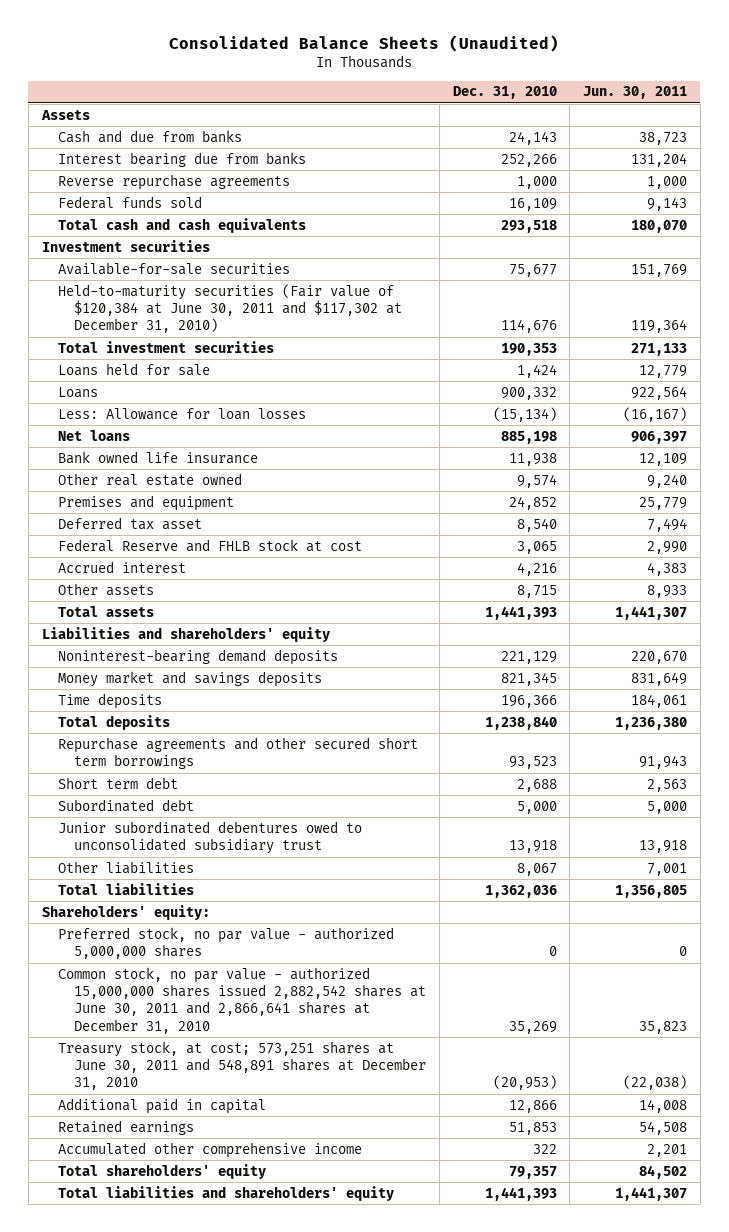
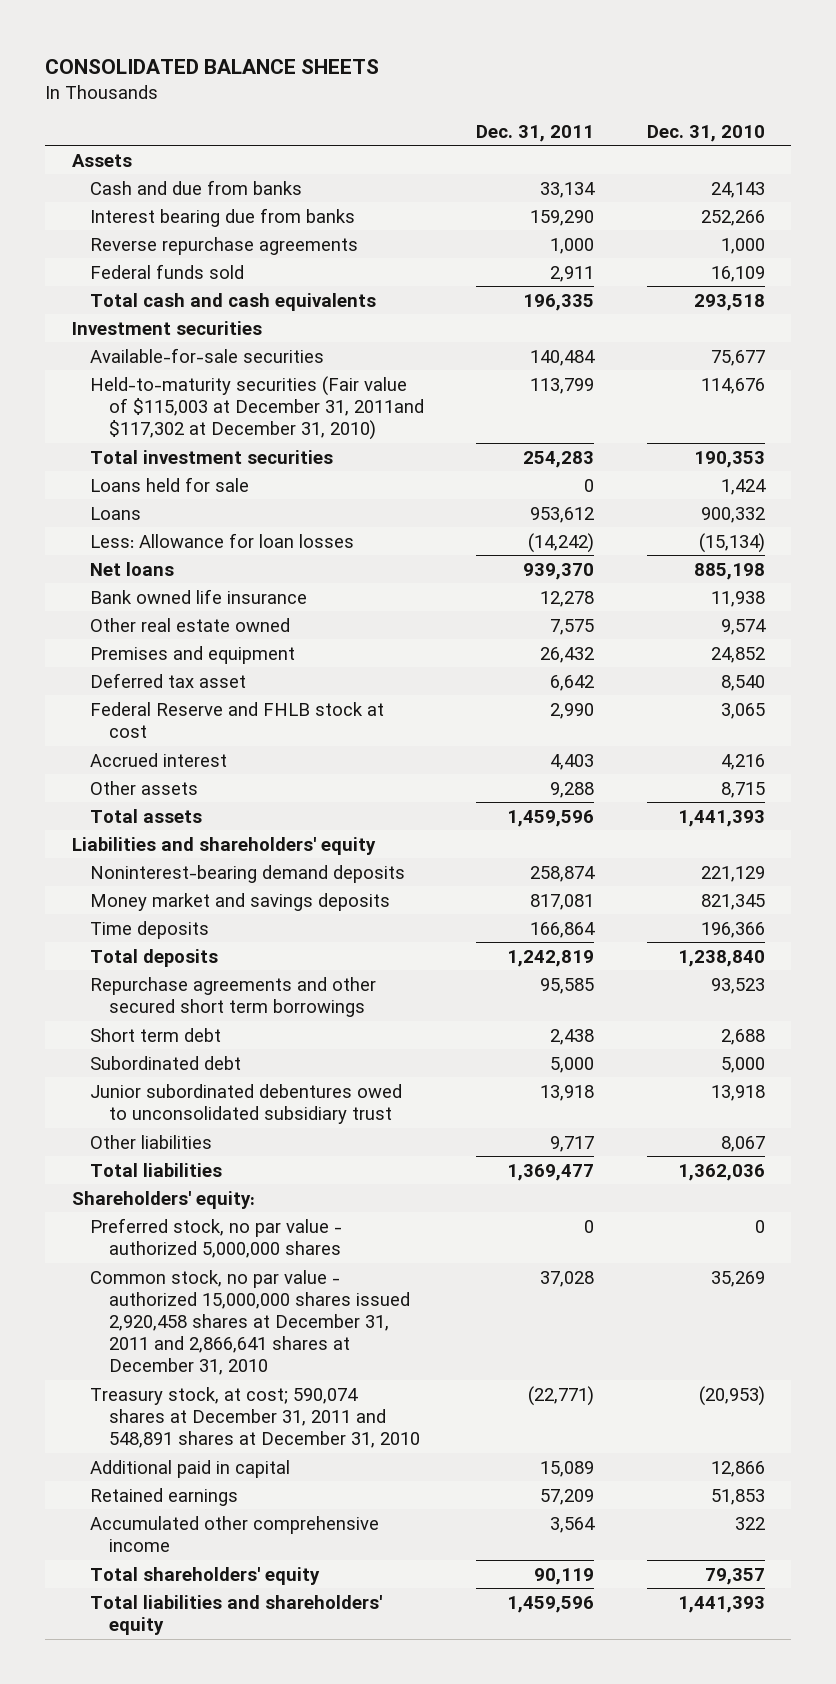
[169,35,560,53] Consolidated Balance Sheets (Unaudited) -> [45,58,380,74] CONSOLIDATED BALANCE SHEETS
[583,86,688,100] Jun. 30, 2011 -> none
none -> [476,124,595,142] Dec. 31, 2011
[57,283,402,334] Held-to-maturity securities (Fair value of $120,384 at June 30, 2011 and $117,302 at December 31, 2010) -> [90,375,424,441] Held-to-maturity securities (Fair value of $115,003 at December 31, 2011and $117,302 at December 31, 2010)
[57,966,426,1034] Common stock, no par value - authorized 15,000,000 shares issued 2,882,542 shares at June 30, 2011 and 2,866,641 shares at December 31, 2010 -> [90,1269,410,1376] Common stock, no par value - authorized 15,000,000 shares issued 2,920,458 shares at December 31, 2011 and 2,866,641 shares at December 31, 2010
[57,1040,426,1091] Treasury stock, at cost; 573,251 shares at June 30, 2011 and 548,891 shares at December 31, 2010 -> [90,1386,420,1449] Treasury stock, at cost; 590,074 shares at December 31, 2011 and 548,891 shares at December 31, 2010

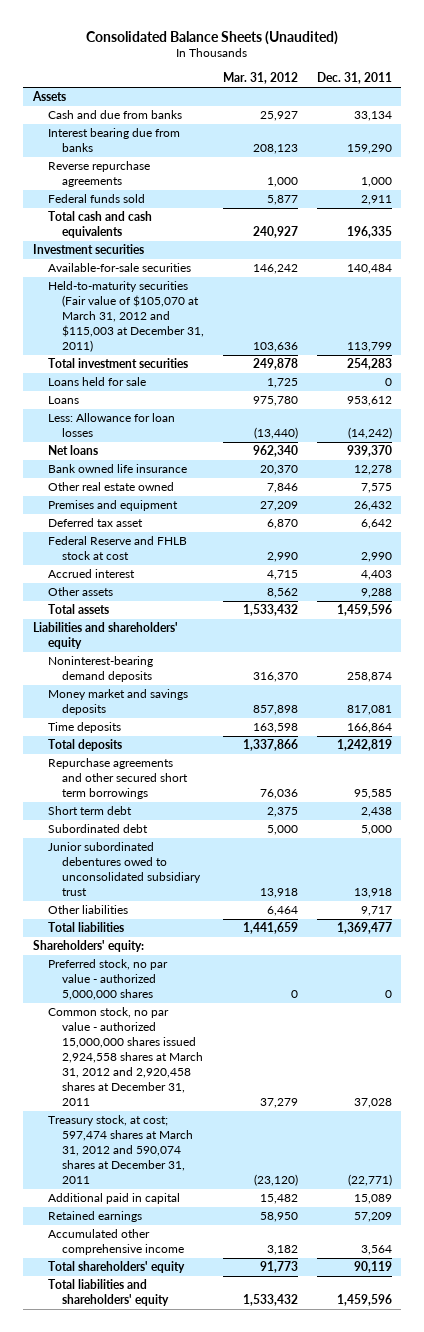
[45,58,380,74] CONSOLIDATED BALANCE SHEETS -> [86,30,339,45] Consolidated Balance Sheets (Unaudited)
[646,124,765,142] Dec. 31, 2010 -> none
none -> [223,72,299,85] Mar. 31, 2012
[90,375,424,441] Held-to-maturity securities (Fair value of $115,003 at December 31, 2011and $117,302 at December 31, 2010) -> [47,281,205,353] Held-to-maturity securities (Fair value of $105,070 at March 31, 2012 and $115,003 at December 31, 2011)
[90,1269,410,1376] Common stock, no par value - authorized 15,000,000 shares issued 2,920,458 shares at December 31, 2011 and 2,866,641 shares at December 31, 2010 -> [47,1007,204,1106] Common stock, no par value - authorized 15,000,000 shares issued 2,924,558 shares at March 31, 2012 and 2,920,458 shares at December 31, 2011
[90,1386,420,1449] Treasury stock, at cost; 590,074 shares at December 31, 2011 and 548,891 shares at December 31, 2010 -> [47,1115,194,1185] Treasury stock, at cost; 597,474 shares at March 31, 2012 and 590,074 shares at December 31, 2011

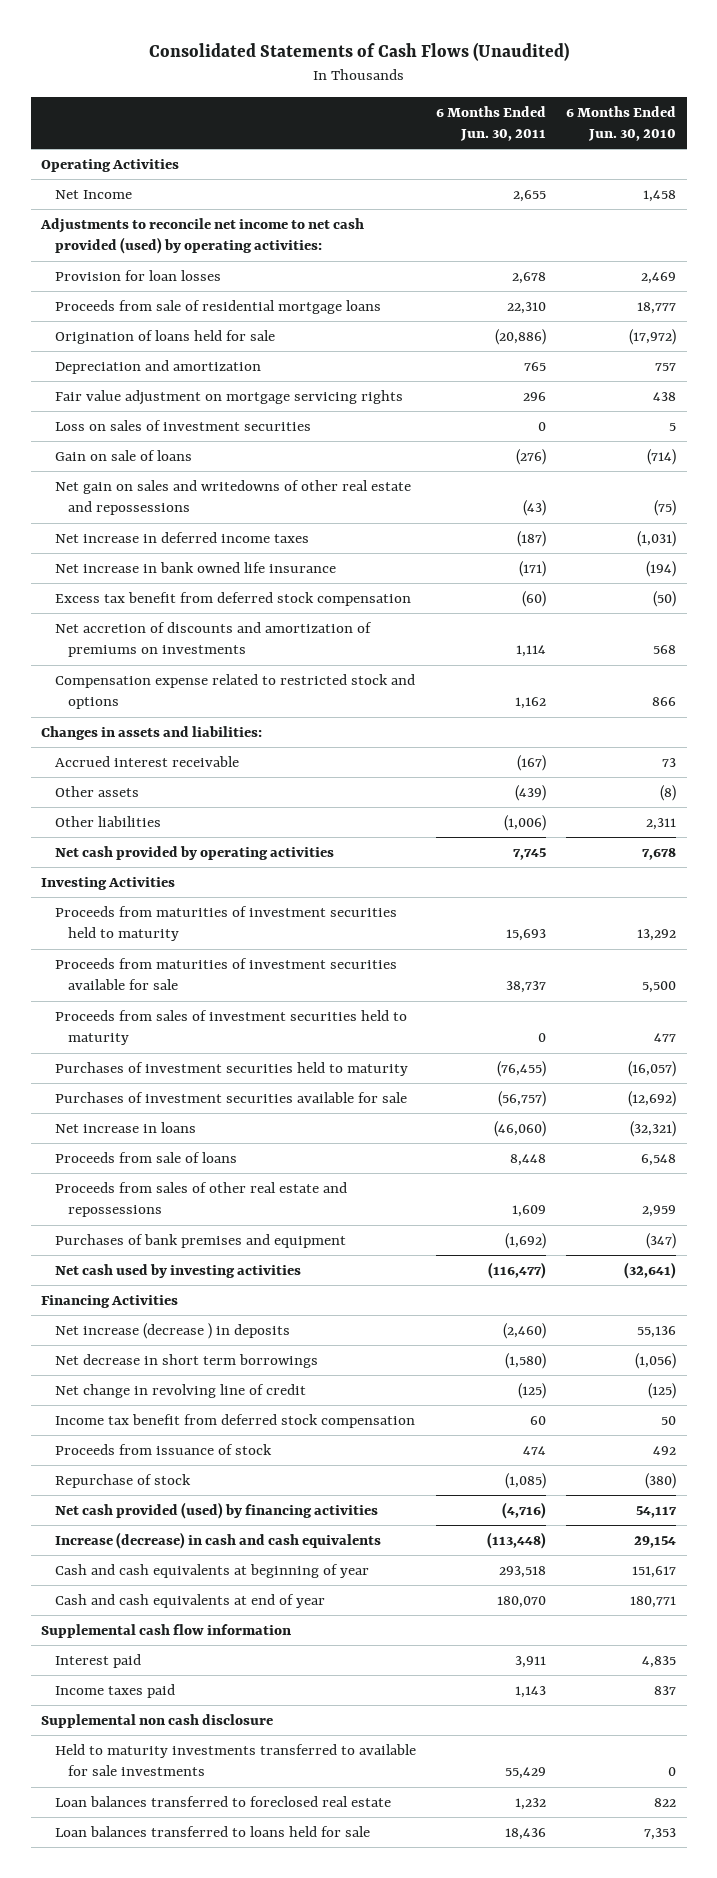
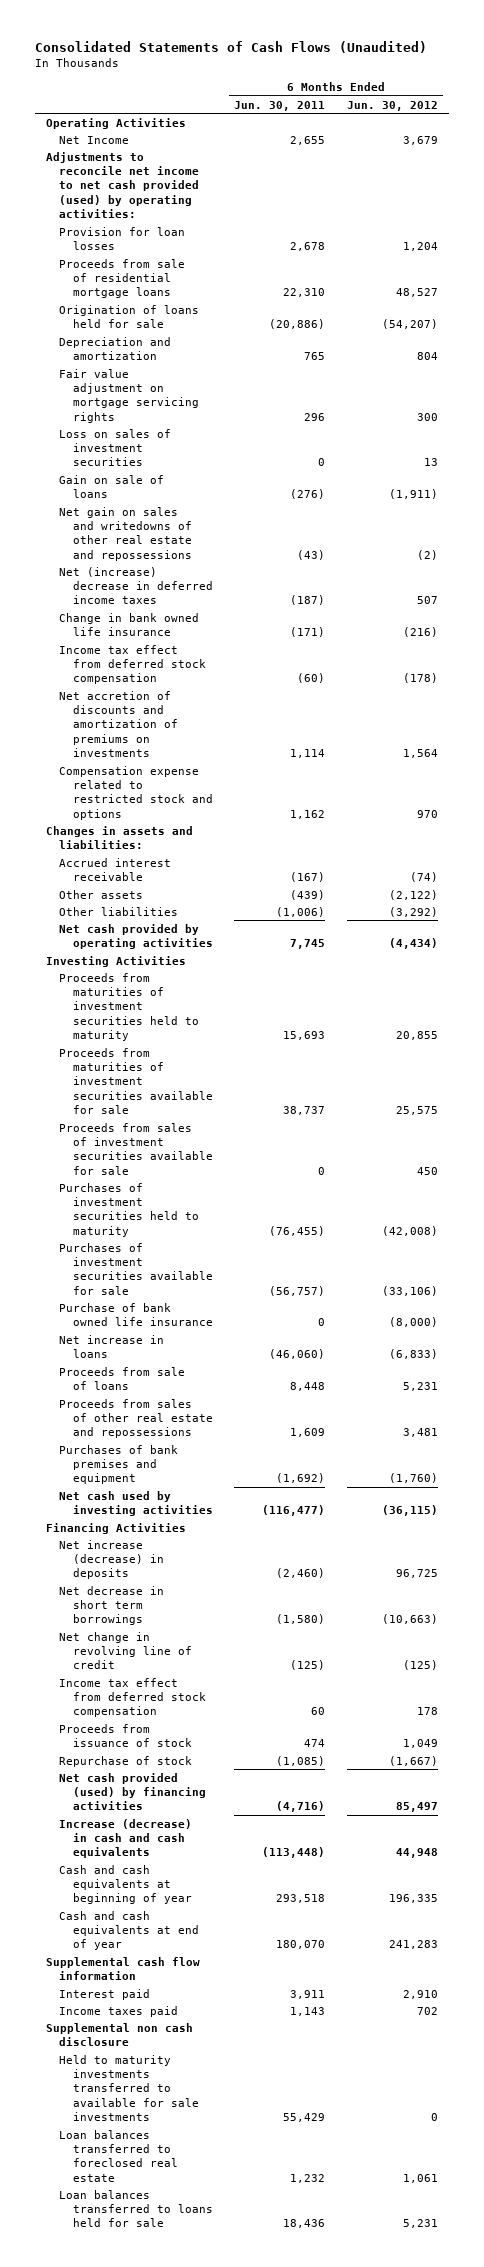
[566,105,677,142] 6 Months Ended Jun. 30, 2010 -> none
none -> [346,100,438,111] Jun. 30, 2012
[54,531,309,543] Net increase in deferred income taxes -> [59,566,213,605] Net (increase) decrease in deferred income taxes
[54,561,336,573] Net increase in bank owned life insurance -> [59,612,200,637] Change in bank owned life insurance
[54,591,411,606] Excess tax benefit from deferred stock compensation -> [59,644,206,685] Income tax effect from deferred stock compensation
[54,1009,407,1046] Proceeds from sales of investment securities held to maturity -> [59,1122,213,1175] Proceeds from sales of investment securities available for sale
none -> [59,1302,213,1327] Purchase of bank owned life insurance
[54,1322,290,1339] Net increase (decrease ) in deposits -> [59,1539,164,1580] Net increase (decrease) in deposits
[54,1413,415,1428] Income tax benefit from deferred stock compensation -> [59,1677,206,1718] Income tax effect from deferred stock compensation

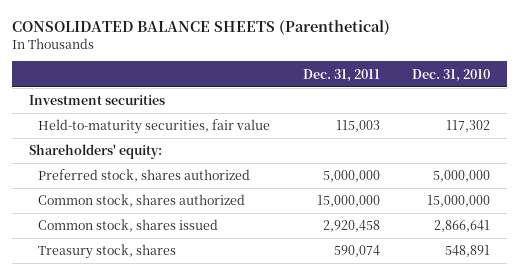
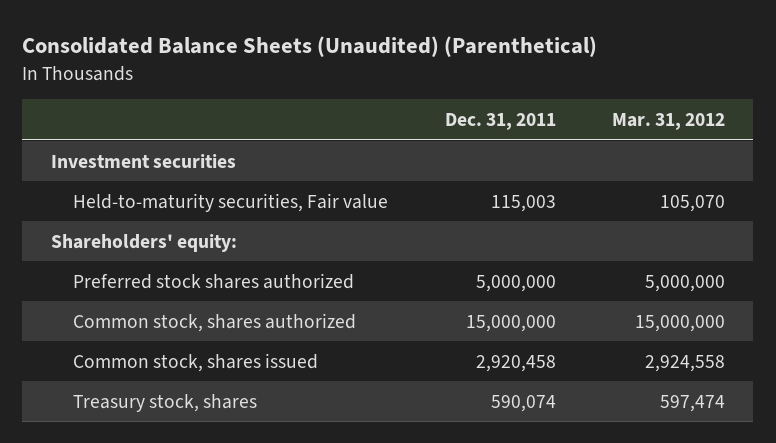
[12,19,391,35] CONSOLIDATED BALANCE SHEETS (Parenthetical) -> [22,36,598,58] Consolidated Balance Sheets (Unaudited) (Parenthetical)
[412,68,491,82] Dec. 31, 2010 -> none
none -> [612,113,726,131] Mar. 31, 2012
[38,119,271,135] Held-to-maturity securities, fair value -> [73,192,389,212] Held-to-maturity securities, Fair value
[38,169,251,183] Preferred stock, shares authorized -> [73,272,355,289] Preferred stock shares authorized

